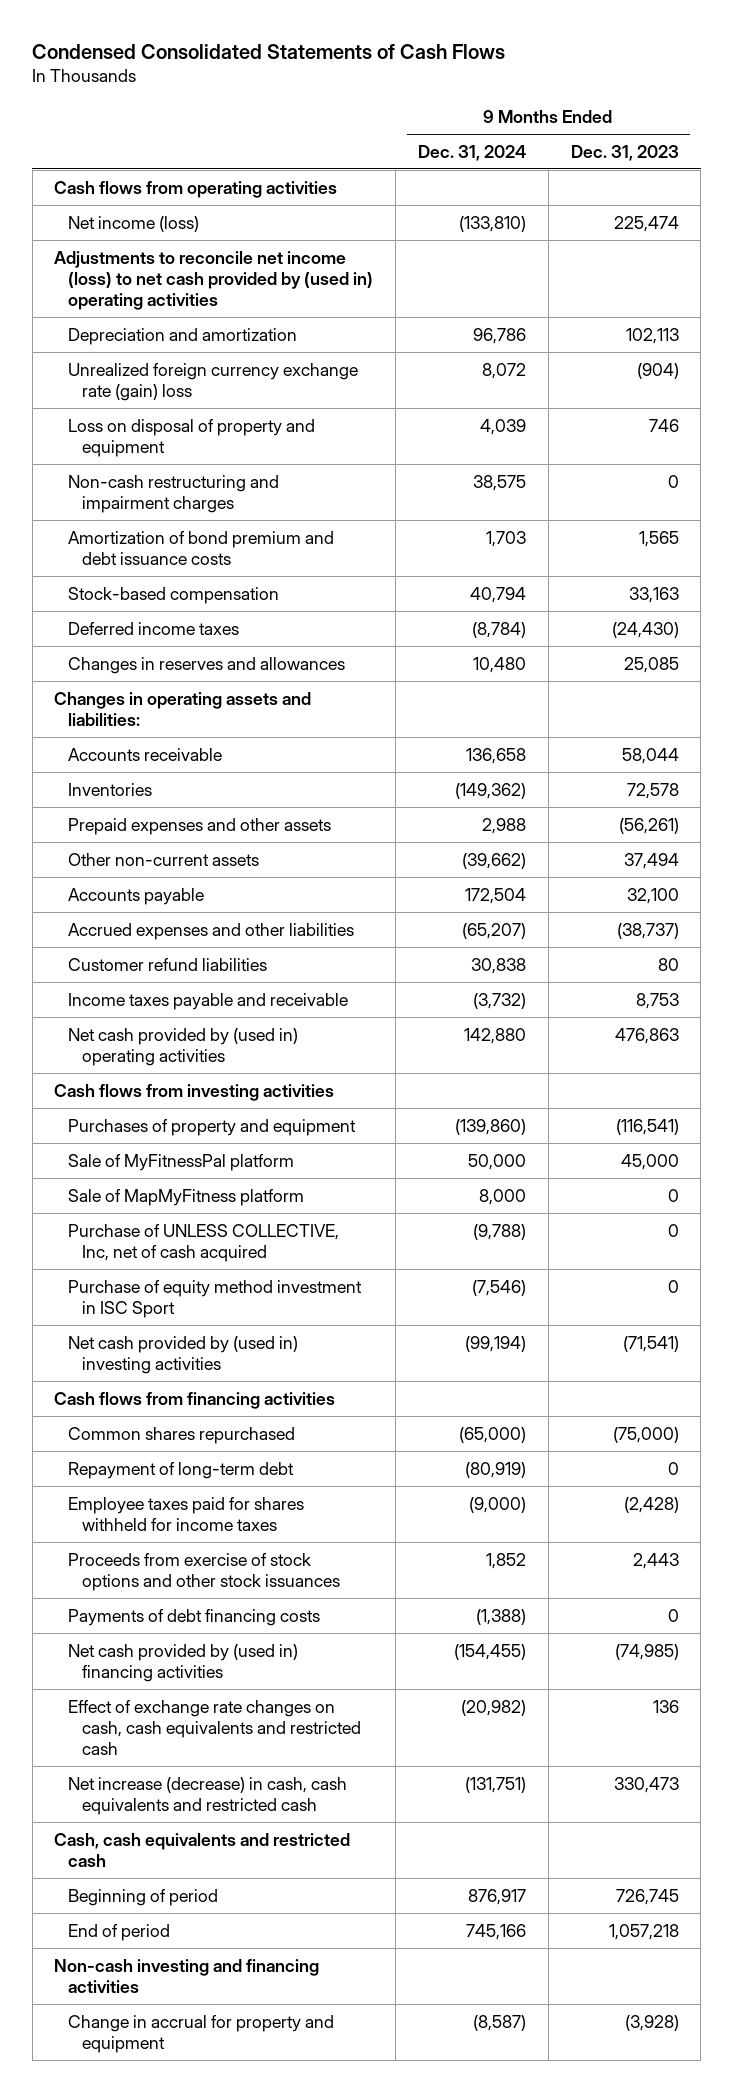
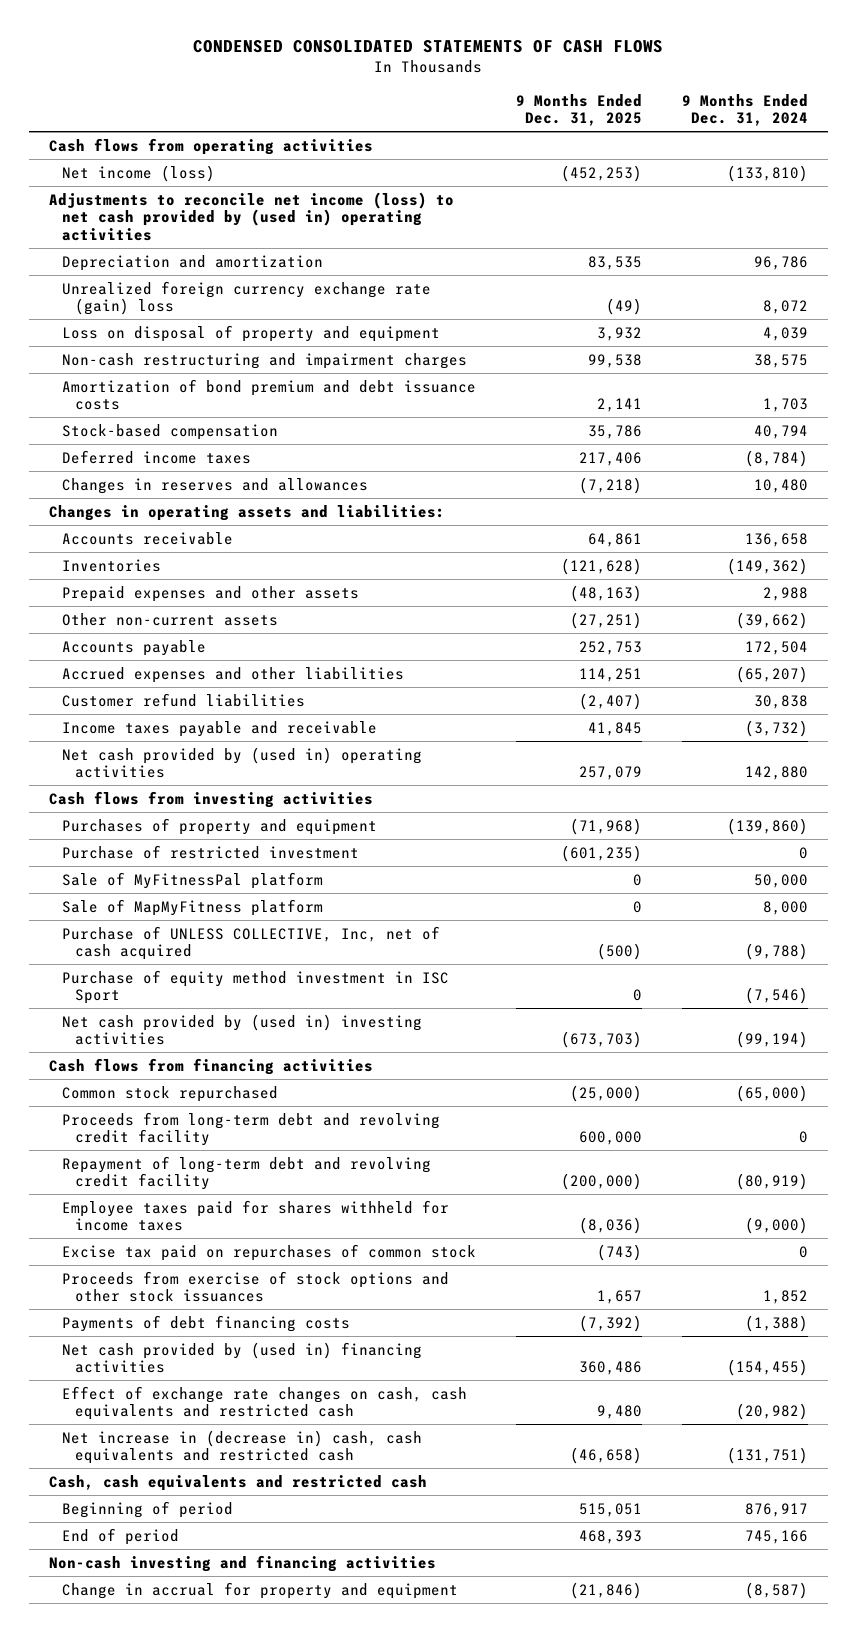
[32,43,506,59] Condensed Consolidated Statements of Cash Flows -> [193,39,664,53] CONDENSED CONSOLIDATED STATEMENTS OF CASH FLOWS
[570,145,679,162] Dec. 31, 2023 -> none
none -> [515,93,642,127] 9 Months Ended Dec. 31, 2025
none -> [61,844,359,859] Purchase of restricted investment
[68,1426,296,1444] Common shares repurchased -> [61,1085,278,1102] Common stock repurchased
none -> [61,1111,440,1147] Proceeds from long-term debt and revolving credit facility
[68,1461,295,1479] Repayment of long-term debt -> [61,1155,431,1191] Repayment of long-term debt and revolving credit facility
none -> [61,1243,476,1261] Excise tax paid on repurchases of common stock
[68,1776,348,1815] Net increase (decrease) in cash, cash equivalents and restricted cash -> [61,1429,422,1465] Net increase in (decrease in) cash, cash equivalents and restricted cash

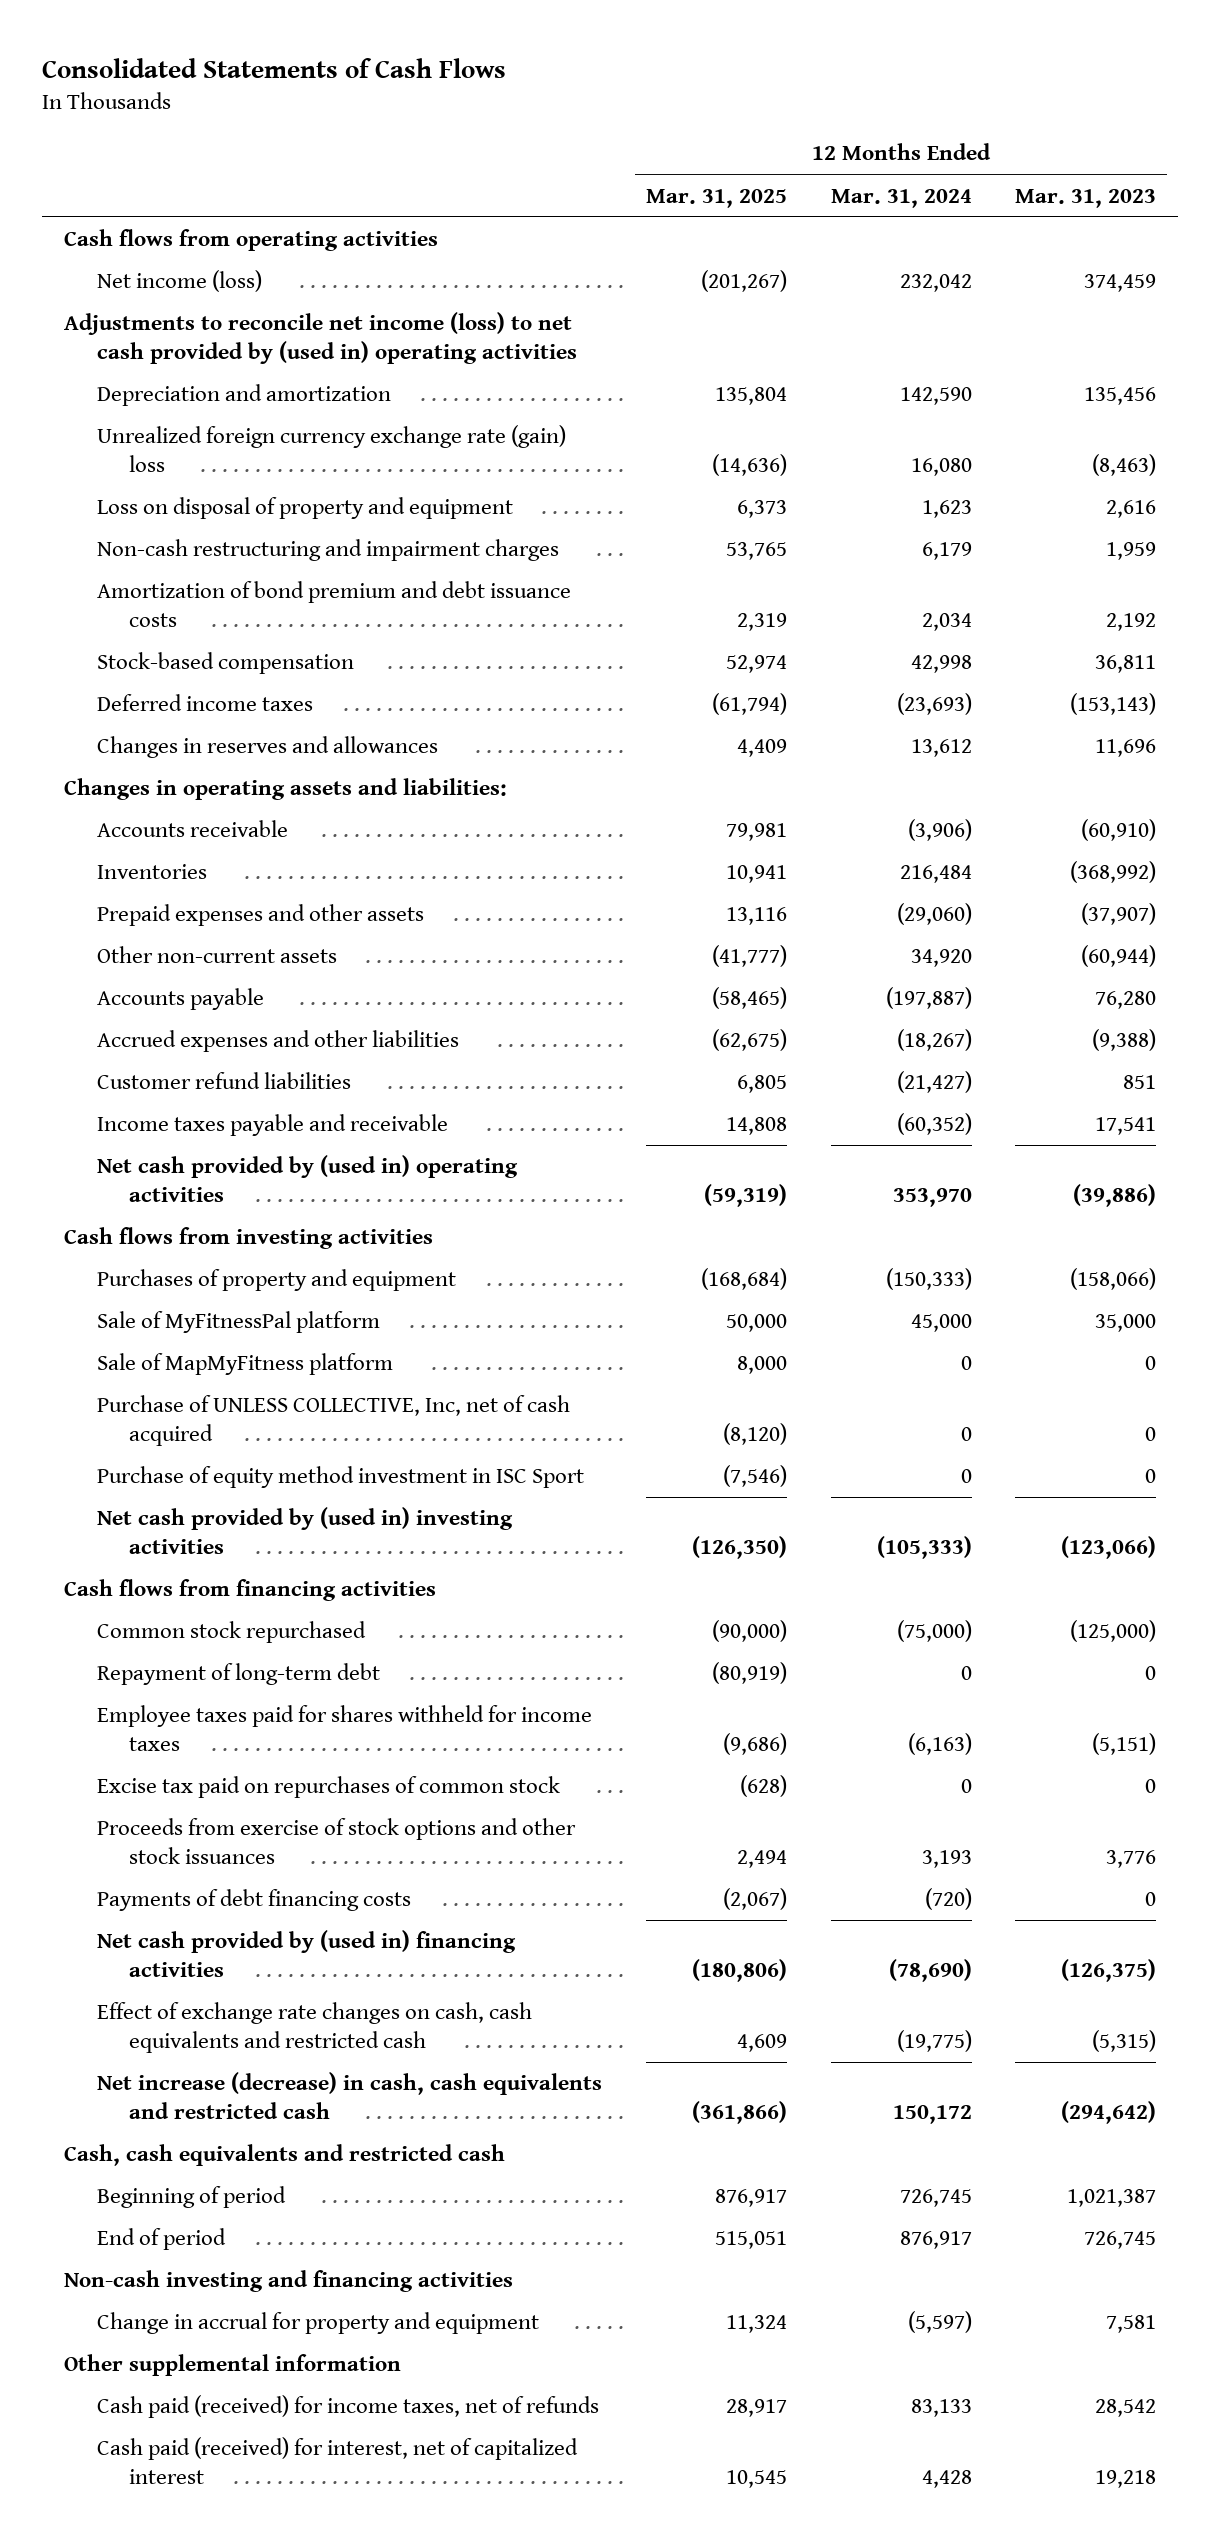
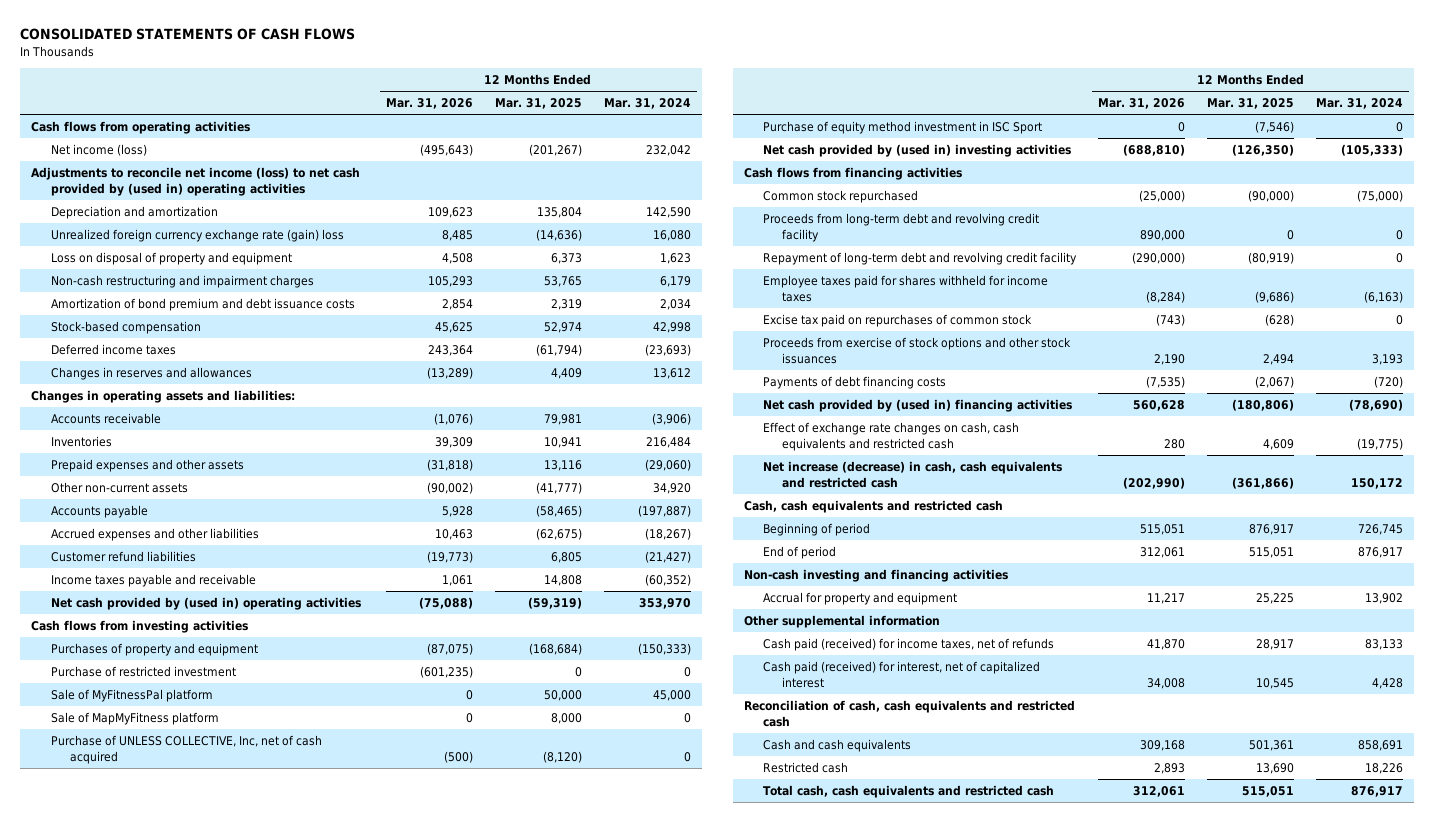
[42,57,507,78] Consolidated Statements of Cash Flows -> [20,28,356,41] CONSOLIDATED STATEMENTS OF CASH FLOWS
[1015,188,1157,208] Mar. 31, 2023 -> none
none -> [385,98,473,110] Mar. 31, 2026
none -> [50,666,236,678] Purchase of restricted investment
none -> [762,213,1039,242] Proceeds from long-term debt and revolving credit facility
[96,1663,380,1686] Repayment of long-term debt -> [762,252,1077,266] Repayment of long-term debt and revolving credit facility
[96,2312,539,2335] Change in accrual for property and equipment -> [762,592,957,606] Accrual for property and equipment
[725,2315,787,2334] 11,324 -> [1256,593,1295,605] 25,225
[907,2311,972,2334] (5,597) -> [1365,593,1404,605] 13,902
none -> [743,700,1075,727] Reconciliation of cash, cash equivalents and restricted cash
none -> [762,739,911,753] Cash and cash equivalents
none -> [762,762,848,774] Restricted cash
none -> [762,785,1054,799] Total cash, cash equivalents and restricted cash

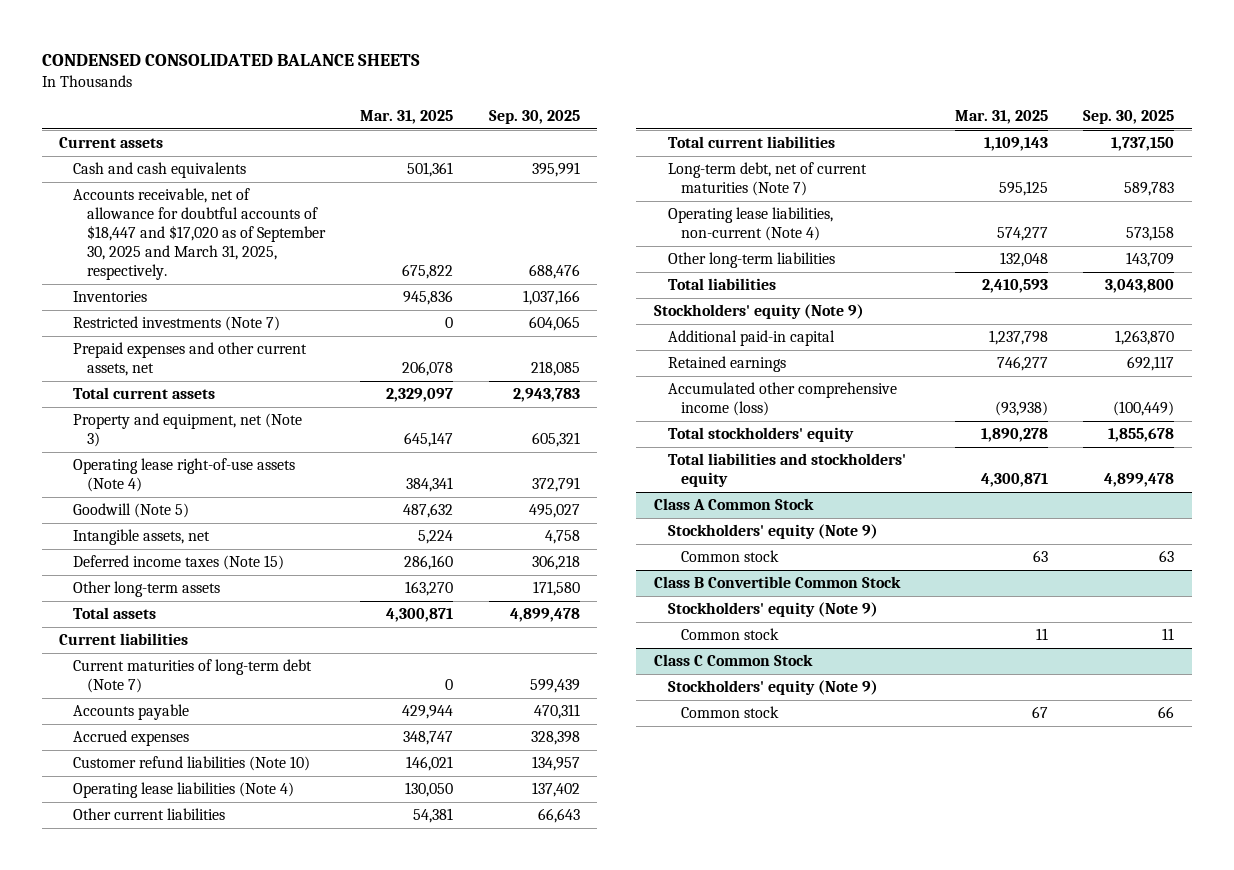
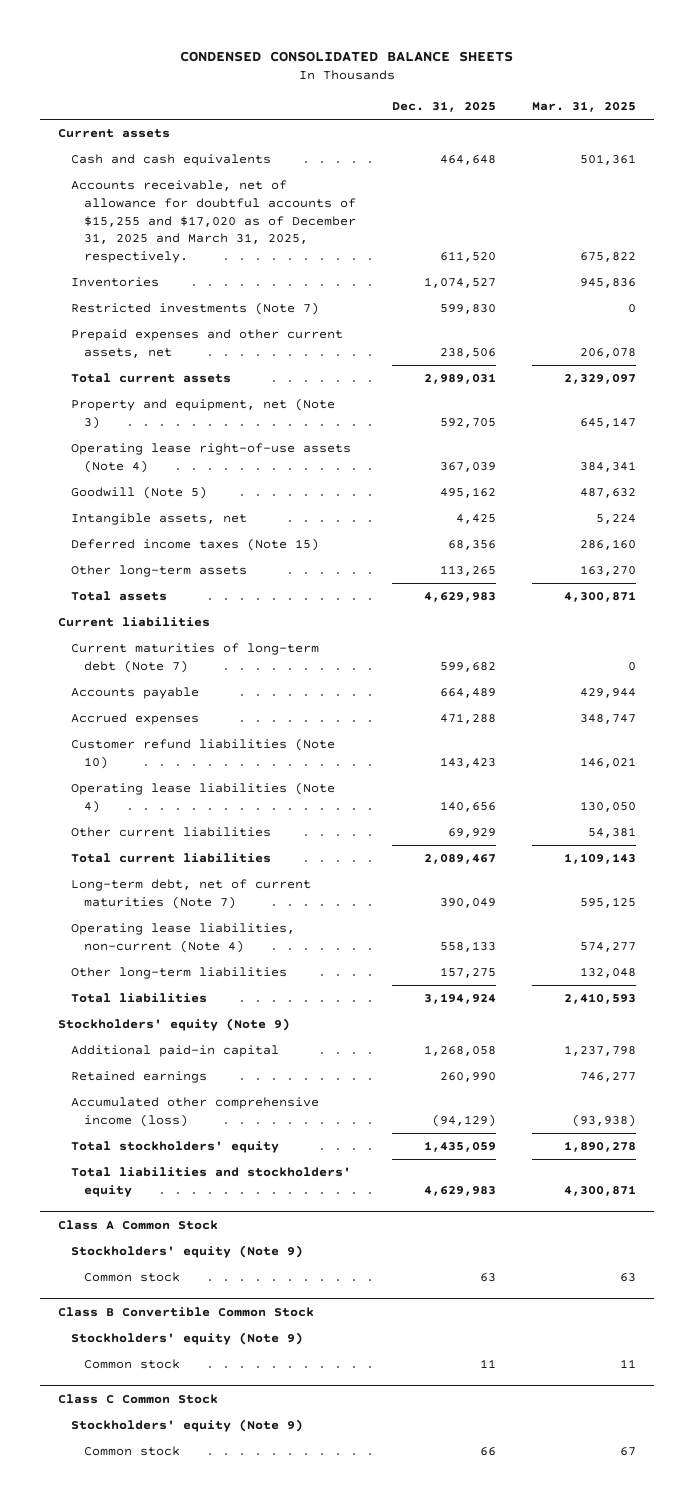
[488,109,580,124] Sep. 30, 2025 -> none
none -> [392,101,497,113] Dec. 31, 2025
[73,188,326,280] Accounts receivable, net of allowance for doubtful accounts of $18,447 and $17,020 as of September 30, 2025 and March 31, 2025, respectively. -> [70,180,357,263] Accounts receivable, net of allowance for doubtful accounts of $15,255 and $17,020 as of December 31, 2025 and March 31, 2025, respectively.

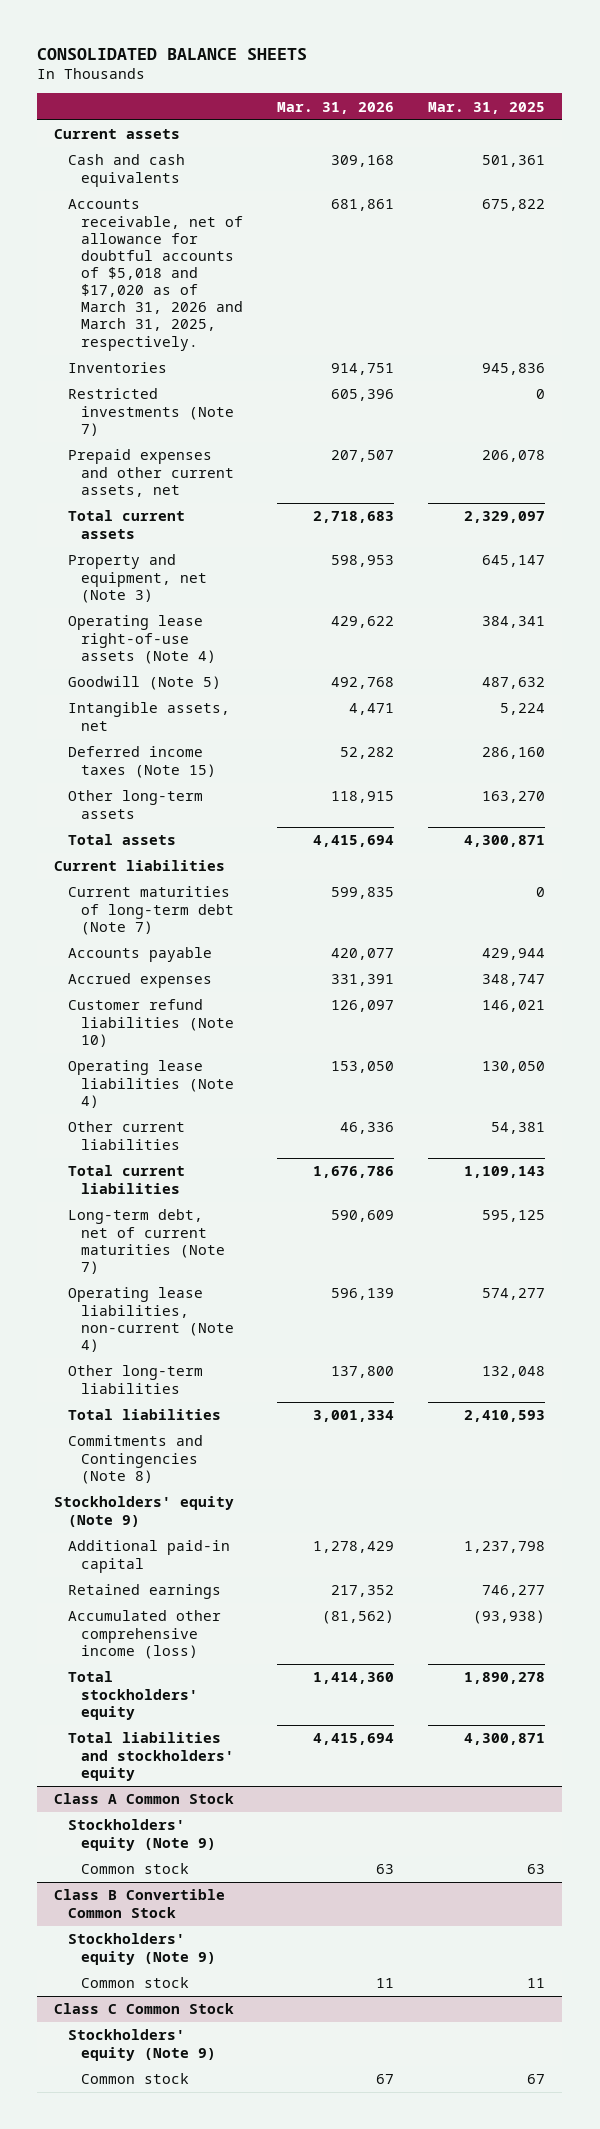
[179,50,513,62] CONDENSED CONSOLIDATED BALANCE SHEETS -> [37,47,308,60] CONSOLIDATED BALANCE SHEETS
[392,101,497,113] Dec. 31, 2025 -> none
none -> [277,101,395,114] Mar. 31, 2026
[70,180,357,263] Accounts receivable, net of allowance for doubtful accounts of $15,255 and $17,020 as of December 31, 2025 and March 31, 2025, respectively. -> [67,199,243,351] Accounts receivable, net of allowance for doubtful accounts of $5,018 and $17,020 as of March 31, 2026 and March 31, 2025, respectively.
none -> [67,1435,203,1484] Commitments and Contingencies (Note 8)

